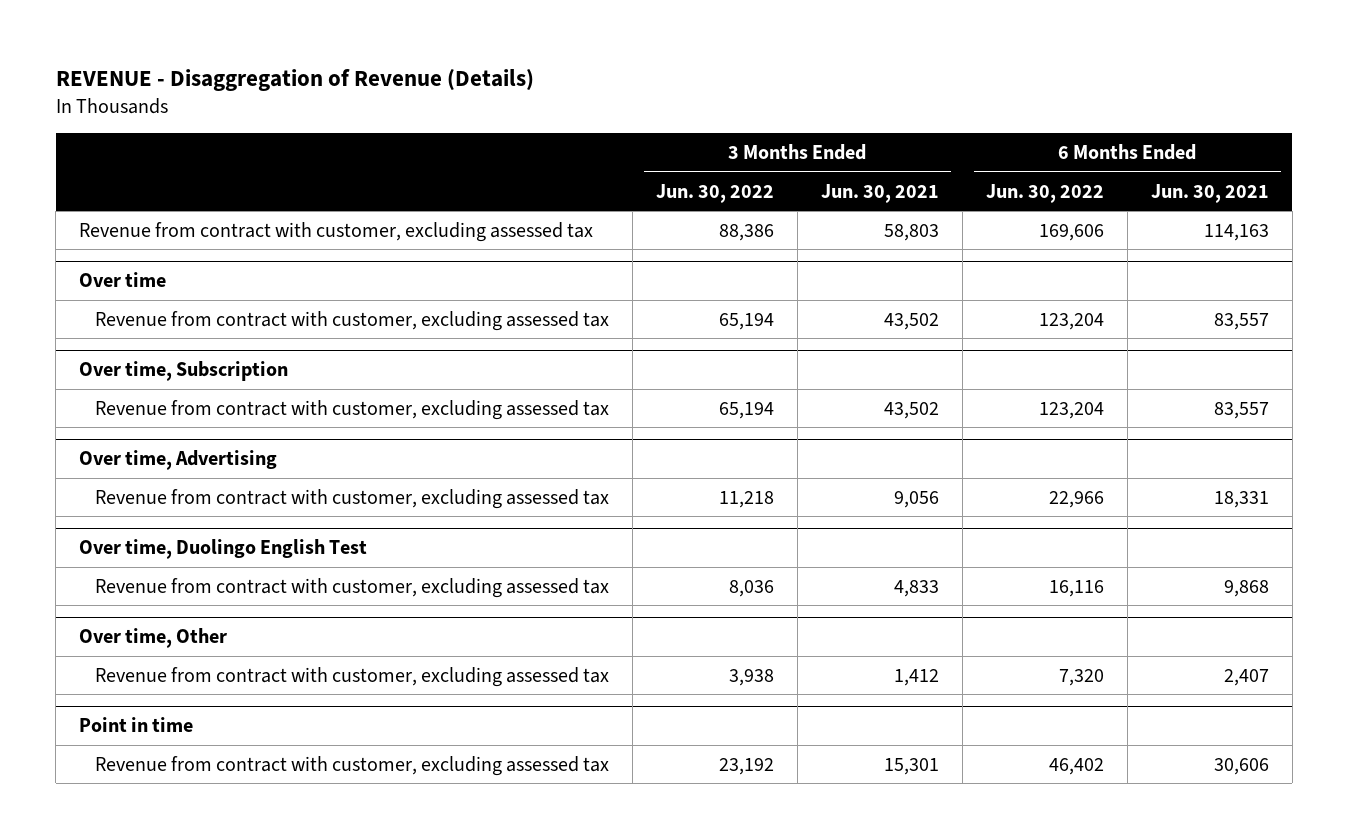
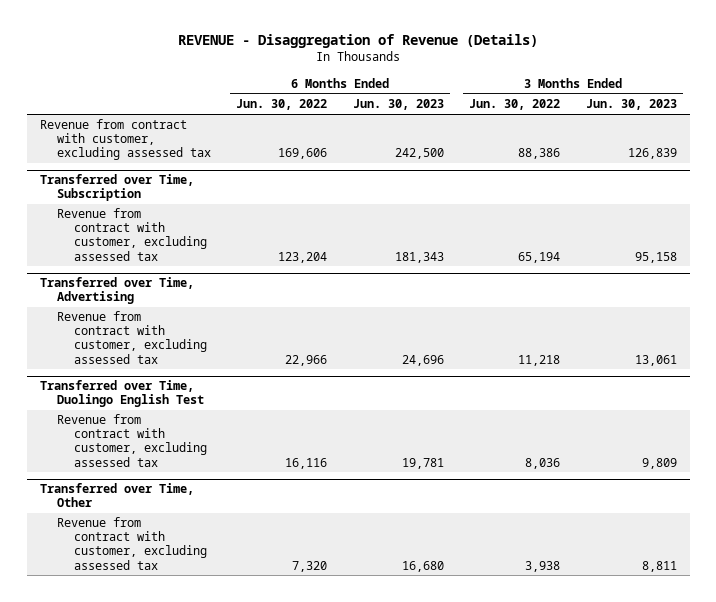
[820,183,939,203] Jun. 30, 2021 -> none
[1150,183,1269,203] Jun. 30, 2021 -> none
none -> [352,99,444,111] Jun. 30, 2023
none -> [585,99,677,111] Jun. 30, 2023
[79,271,167,287] Over time -> none
[94,310,609,331] Revenue from contract with customer, excluding assessed tax -> none
[79,360,289,381] Over time, Subscription -> [39,174,194,202] Transferred over Time, Subscription
[79,449,278,470] Over time, Advertising -> [39,277,194,305] Transferred over Time, Advertising
[79,538,368,559] Over time, Duolingo English Test -> [39,380,204,408] Transferred over Time, Duolingo English Test
[79,627,228,648] Over time, Other -> [39,483,194,508] Transferred over Time, Other
[79,716,194,732] Point in time -> none
[94,755,609,776] Revenue from contract with customer, excluding assessed tax -> none

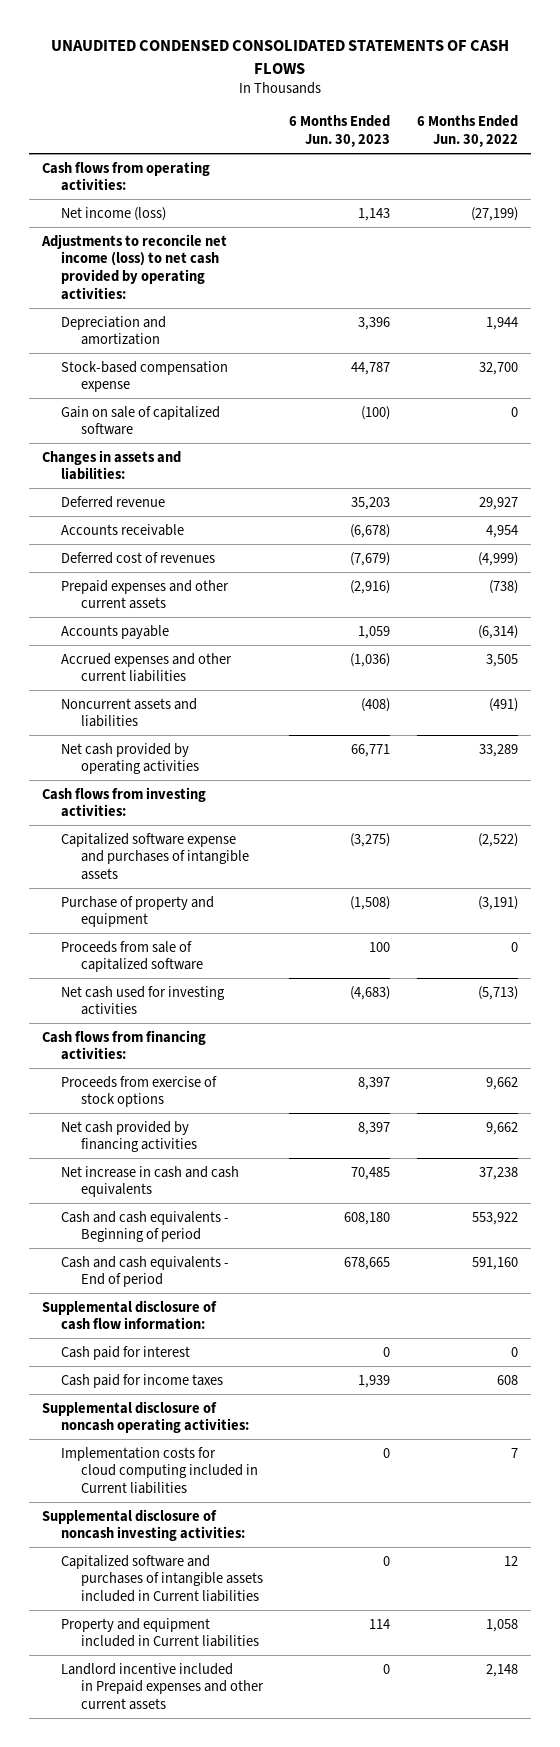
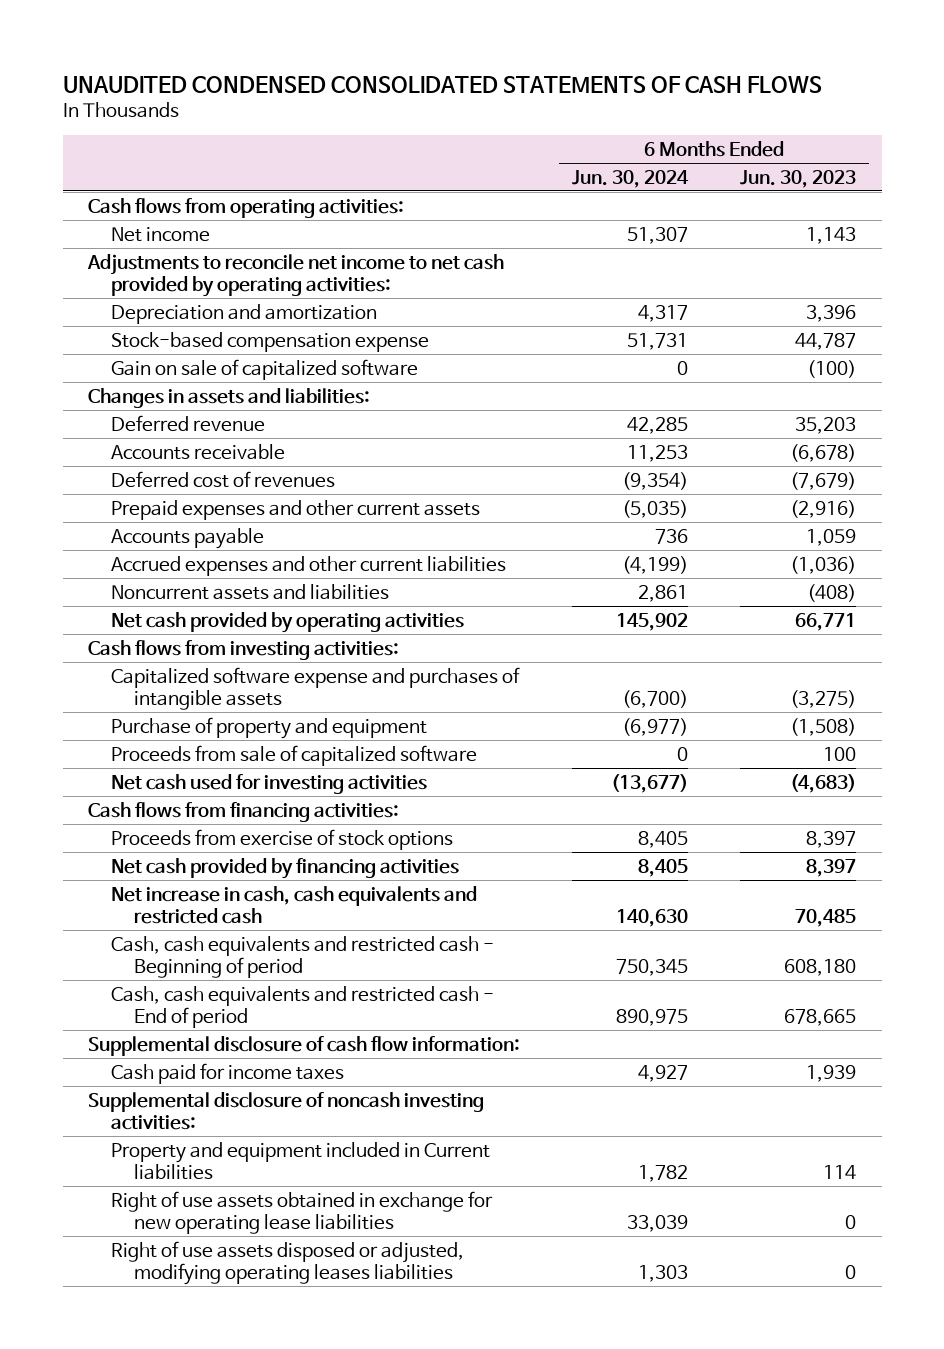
[416,115,518,148] 6 Months Ended Jun. 30, 2022 -> none
none -> [572,169,690,188] Jun. 30, 2024
[61,206,167,221] Net income (loss) -> [111,226,211,242] Net income
[41,233,228,300] Adjustments to reconcile net income (loss) to net cash provided by operating activities: -> [87,253,505,298] Adjustments to reconcile net income to net cash provided by operating activities:
[61,1165,240,1198] Net increase in cash and cash equivalents -> [111,885,478,925] Net increase in cash, cash equivalents and restricted cash
[61,1210,230,1243] Cash and cash equivalents - Beginning of period -> [111,935,495,979] Cash, cash equivalents and restricted cash - Beginning of period
[61,1255,230,1288] Cash and cash equivalents - End of period -> [111,985,495,1029] Cash, cash equivalents and restricted cash - End of period
[61,1345,191,1360] Cash paid for interest -> none
[42,1400,250,1434] Supplemental disclosure of noncash operating activities: -> none
[61,1446,258,1495] Implementation costs for cloud computing included in Current liabilities -> none
[61,1554,263,1603] Capitalized software and purchases of intangible assets included in Current liabilities -> none
[61,1662,264,1711] Landlord incentive included in Prepaid expenses and other current assets -> none
none -> [111,1190,494,1235] Right of use assets obtained in exchange for new operating lease liabilities
none -> [111,1240,465,1286] Right of use assets disposed or adjusted, modifying operating leases liabilities

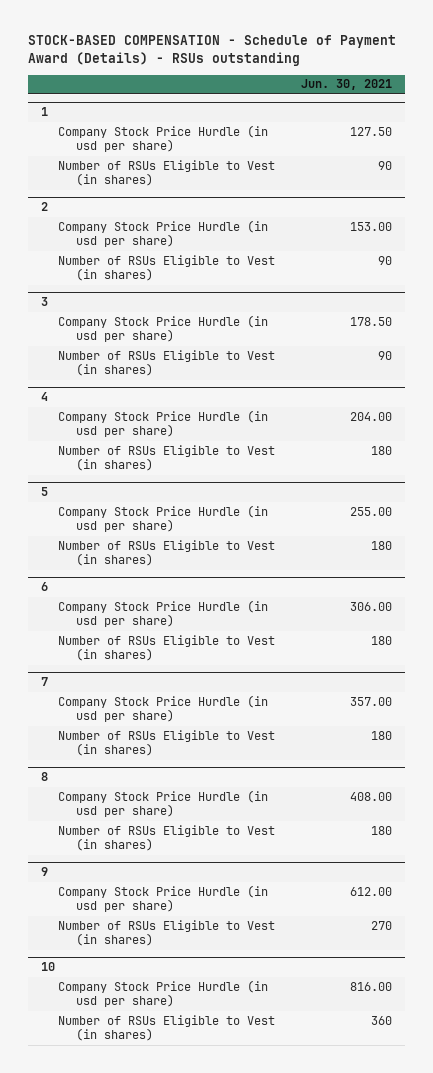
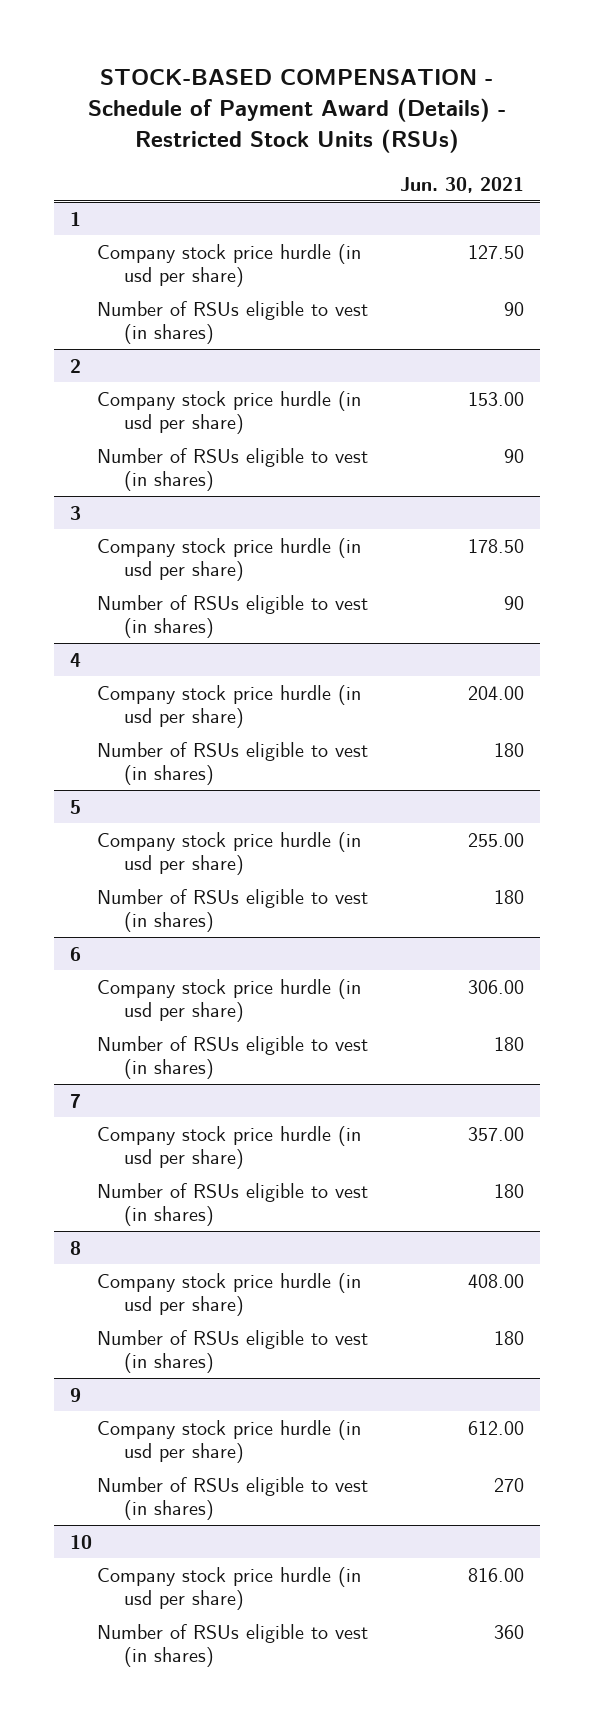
[27,35,396,67] STOCK-BASED COMPENSATION - Schedule of Payment Award (Details) - RSUs outstanding -> [87,68,506,154] STOCK-BASED COMPENSATION - Schedule of Payment Award (Details) - Restricted Stock Units (RSUs)
[58,124,269,153] Company Stock Price Hurdle (in usd per share) -> [96,243,361,287] Company stock price hurdle (in usd per share)
[58,159,276,187] Number of RSUs Eligible to Vest (in shares) -> [96,300,368,344] Number of RSUs eligible to vest (in shares)
[58,219,269,248] Company Stock Price Hurdle (in usd per share) -> [96,390,361,434] Company stock price hurdle (in usd per share)
[58,254,276,282] Number of RSUs Eligible to Vest (in shares) -> [96,447,368,491] Number of RSUs eligible to vest (in shares)
[58,314,269,343] Company Stock Price Hurdle (in usd per share) -> [96,537,361,581] Company stock price hurdle (in usd per share)
[58,349,276,377] Number of RSUs Eligible to Vest (in shares) -> [96,594,368,638] Number of RSUs eligible to vest (in shares)
[58,409,269,438] Company Stock Price Hurdle (in usd per share) -> [96,684,361,728] Company stock price hurdle (in usd per share)
[58,444,276,472] Number of RSUs Eligible to Vest (in shares) -> [96,741,368,785] Number of RSUs eligible to vest (in shares)
[58,504,269,533] Company Stock Price Hurdle (in usd per share) -> [96,831,361,875] Company stock price hurdle (in usd per share)
[58,539,276,567] Number of RSUs Eligible to Vest (in shares) -> [96,888,368,932] Number of RSUs eligible to vest (in shares)
[58,599,269,628] Company Stock Price Hurdle (in usd per share) -> [96,978,361,1022] Company stock price hurdle (in usd per share)
[58,634,276,662] Number of RSUs Eligible to Vest (in shares) -> [96,1035,368,1079] Number of RSUs eligible to vest (in shares)
[58,694,269,723] Company Stock Price Hurdle (in usd per share) -> [96,1125,361,1169] Company stock price hurdle (in usd per share)
[58,729,276,757] Number of RSUs Eligible to Vest (in shares) -> [96,1182,368,1226] Number of RSUs eligible to vest (in shares)
[58,789,269,818] Company Stock Price Hurdle (in usd per share) -> [96,1272,361,1316] Company stock price hurdle (in usd per share)
[58,824,276,852] Number of RSUs Eligible to Vest (in shares) -> [96,1329,368,1373] Number of RSUs eligible to vest (in shares)
[58,884,269,913] Company Stock Price Hurdle (in usd per share) -> [96,1419,361,1463] Company stock price hurdle (in usd per share)
[58,919,276,947] Number of RSUs Eligible to Vest (in shares) -> [96,1476,368,1520] Number of RSUs eligible to vest (in shares)
[58,979,269,1008] Company Stock Price Hurdle (in usd per share) -> [96,1566,361,1610] Company stock price hurdle (in usd per share)
[58,1014,276,1042] Number of RSUs Eligible to Vest (in shares) -> [96,1623,368,1667] Number of RSUs eligible to vest (in shares)

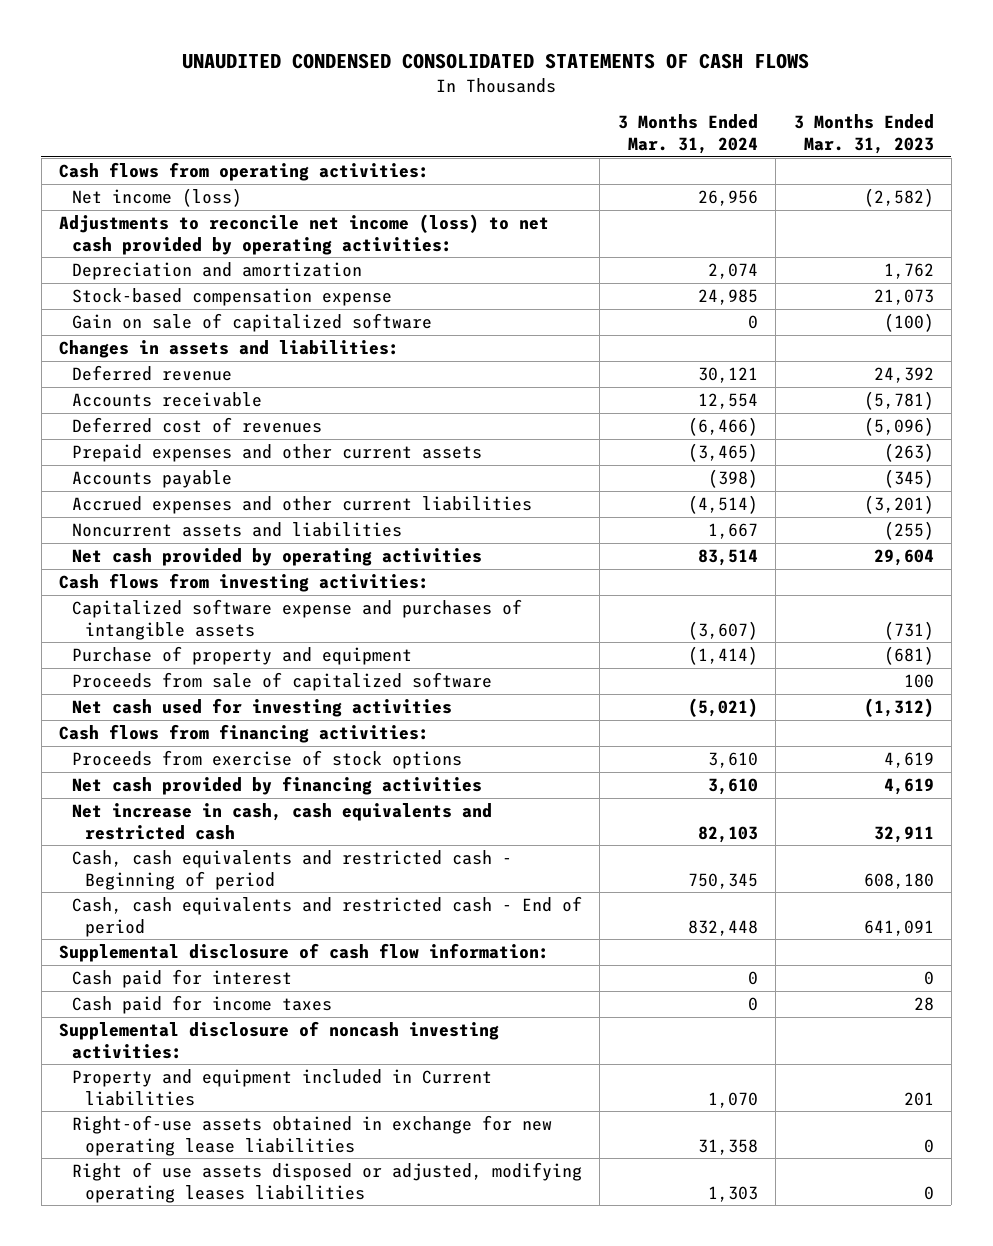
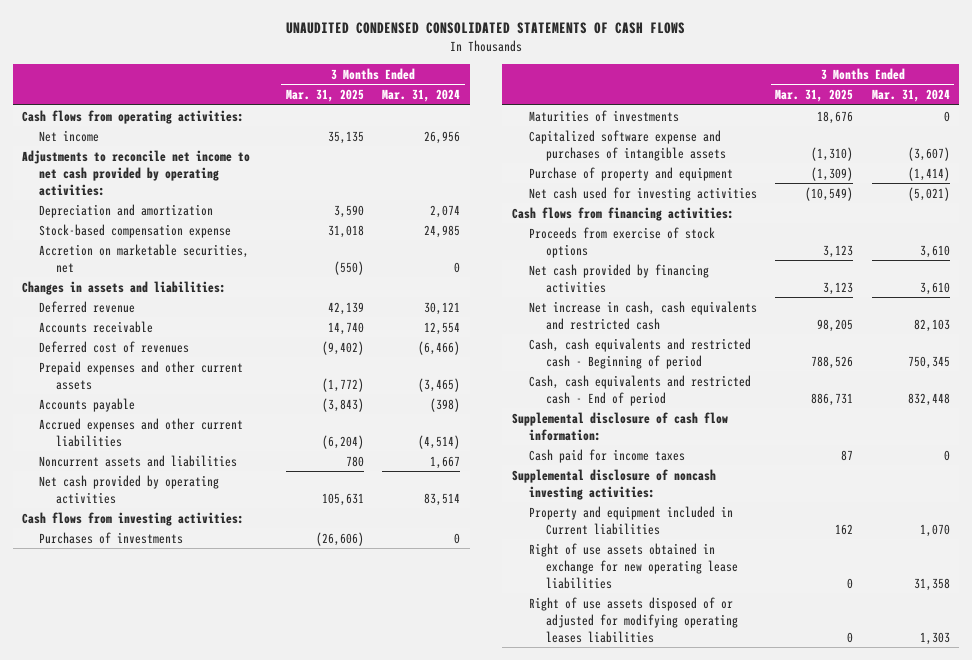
[793,114,934,154] 3 Months Ended Mar. 31, 2023 -> none
none -> [285,89,364,103] Mar. 31, 2025
[71,188,242,208] Net income (loss) -> [39,129,100,142] Net income
[59,214,550,255] Adjustments to reconcile net income (loss) to net cash provided by operating activities: -> [22,149,251,196] Adjustments to reconcile net income to net cash provided by operating activities:
[71,313,432,333] Gain on sale of capitalized software -> none
none -> [39,243,250,273] Accretion on marketable securities, net
none -> [39,531,184,544] Purchases of investments
none -> [528,109,679,122] Maturities of investments
[71,672,492,692] Proceeds from sale of capitalized software -> none
[71,969,292,989] Cash paid for interest -> none
[71,1115,552,1156] Right-of-use assets obtained in exchange for new operating lease liabilities -> [528,542,738,589] Right of use assets obtained in exchange for new operating lease liabilities
[71,1162,582,1203] Right of use assets disposed or adjusted, modifying operating leases liabilities -> [528,596,738,643] Right of use assets disposed of or adjusted for modifying operating leases liabilities

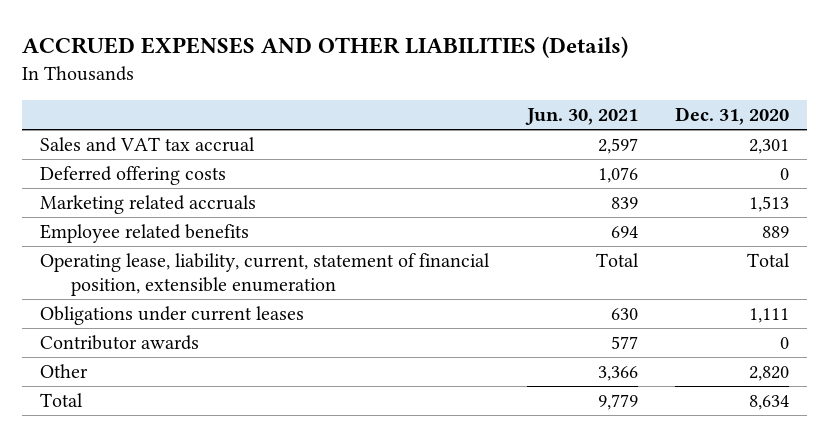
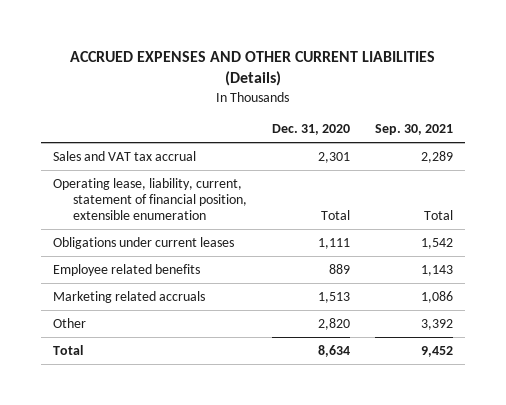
[21,35,628,58] ACCRUED EXPENSES AND OTHER LIABILITIES (Details) -> [70,51,436,87] ACCRUED EXPENSES AND OTHER CURRENT LIABILITIES (Details)
[524,108,638,126] Jun. 30, 2021 -> none
none -> [374,124,453,136] Sep. 30, 2021
[40,166,227,186] Deferred offering costs -> none
[40,335,200,351] Contributor awards -> none
[40,224,250,244] Employee related benefits -> [53,263,201,276] Employee related benefits
[40,195,257,215] Marketing related accruals -> [53,290,206,303] Marketing related accruals

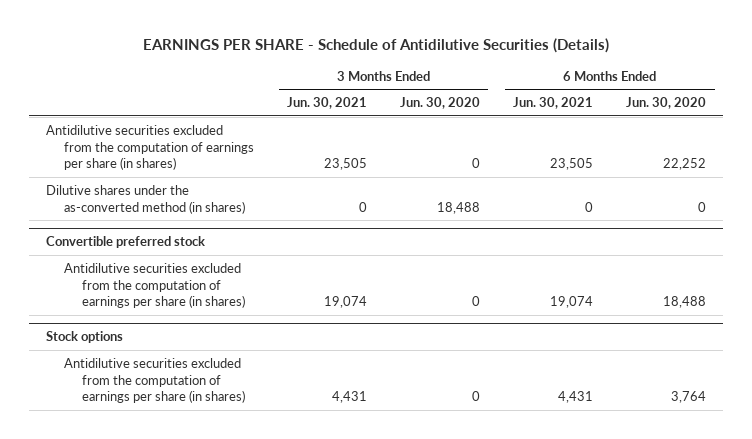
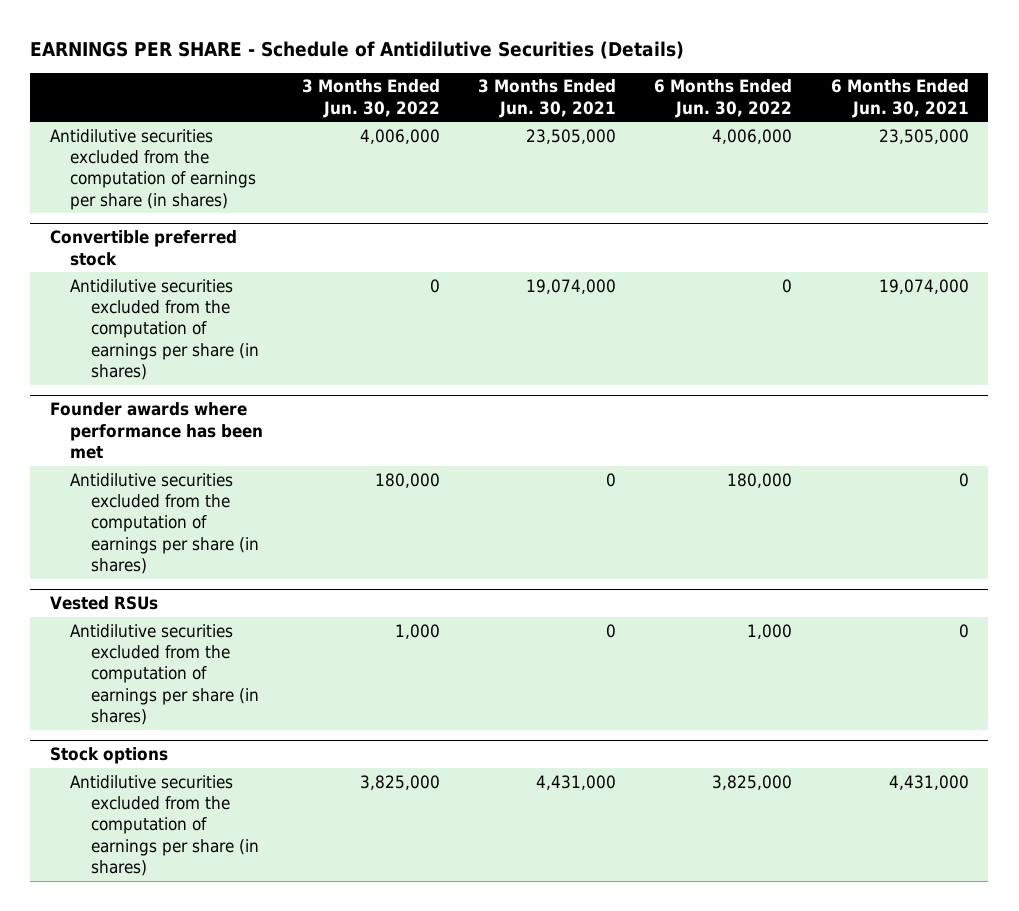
[400,96,481,109] Jun. 30, 2020 -> none
[626,96,707,109] Jun. 30, 2020 -> none
none -> [301,79,440,118] 3 Months Ended Jun. 30, 2022
none -> [654,79,793,118] 6 Months Ended Jun. 30, 2022
[45,184,245,214] Dilutive shares under the as-converted method (in shares) -> none
[324,158,368,171] 23,505 -> [526,128,617,144] 23,505,000
[550,158,594,171] 23,505 -> [878,128,969,144] 23,505,000
[324,296,368,309] 19,074 -> [526,278,617,294] 19,074,000
[550,296,594,309] 19,074 -> [878,278,969,294] 19,074,000
none -> [49,402,264,459] Founder awards where performance has been met
none -> [70,472,259,574] Antidilutive securities excluded from the computation of earnings per share (in shares)
none -> [49,596,158,611] Vested RSUs
none -> [70,623,259,725] Antidilutive securities excluded from the computation of earnings per share (in shares)
[332,391,368,404] 4,431 -> [536,774,617,790] 4,431,000
[558,391,594,404] 4,431 -> [888,774,969,790] 4,431,000

